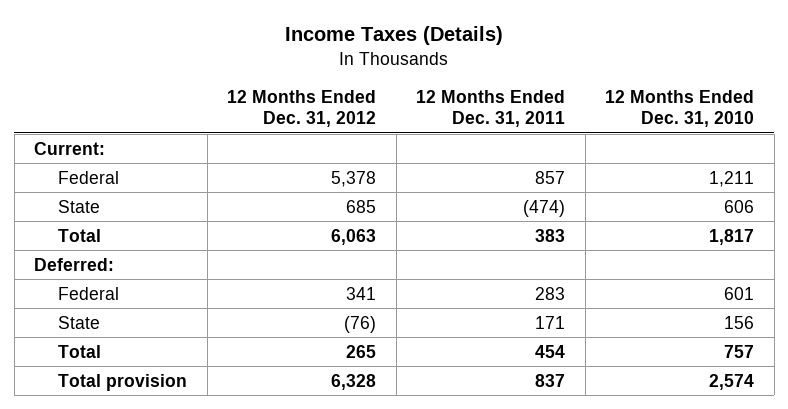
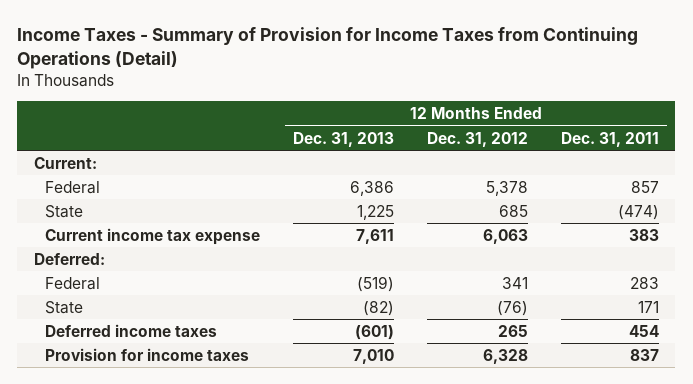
[285,26,504,46] Income Taxes (Details) -> [17,27,639,70] Income Taxes - Summary of Provision for Income Taxes from Continuing Operations (Detail)
[605,89,755,128] 12 Months Ended Dec. 31, 2010 -> none
none -> [292,131,394,147] Dec. 31, 2013
[58,228,102,242] Total -> [44,227,260,245] Current income tax expense
[58,344,102,358] Total -> [44,323,217,337] Deferred income taxes
[58,373,188,391] Total provision -> [44,347,249,361] Provision for income taxes

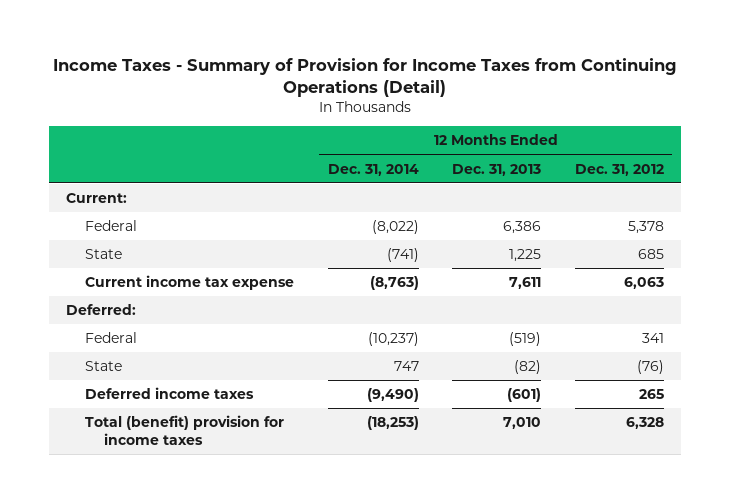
[560,131,659,147] Dec. 31, 2011 -> none
none -> [327,163,419,176] Dec. 31, 2014
[44,347,249,361] Provision for income taxes -> [84,415,284,446] Total (benefit) provision for income taxes

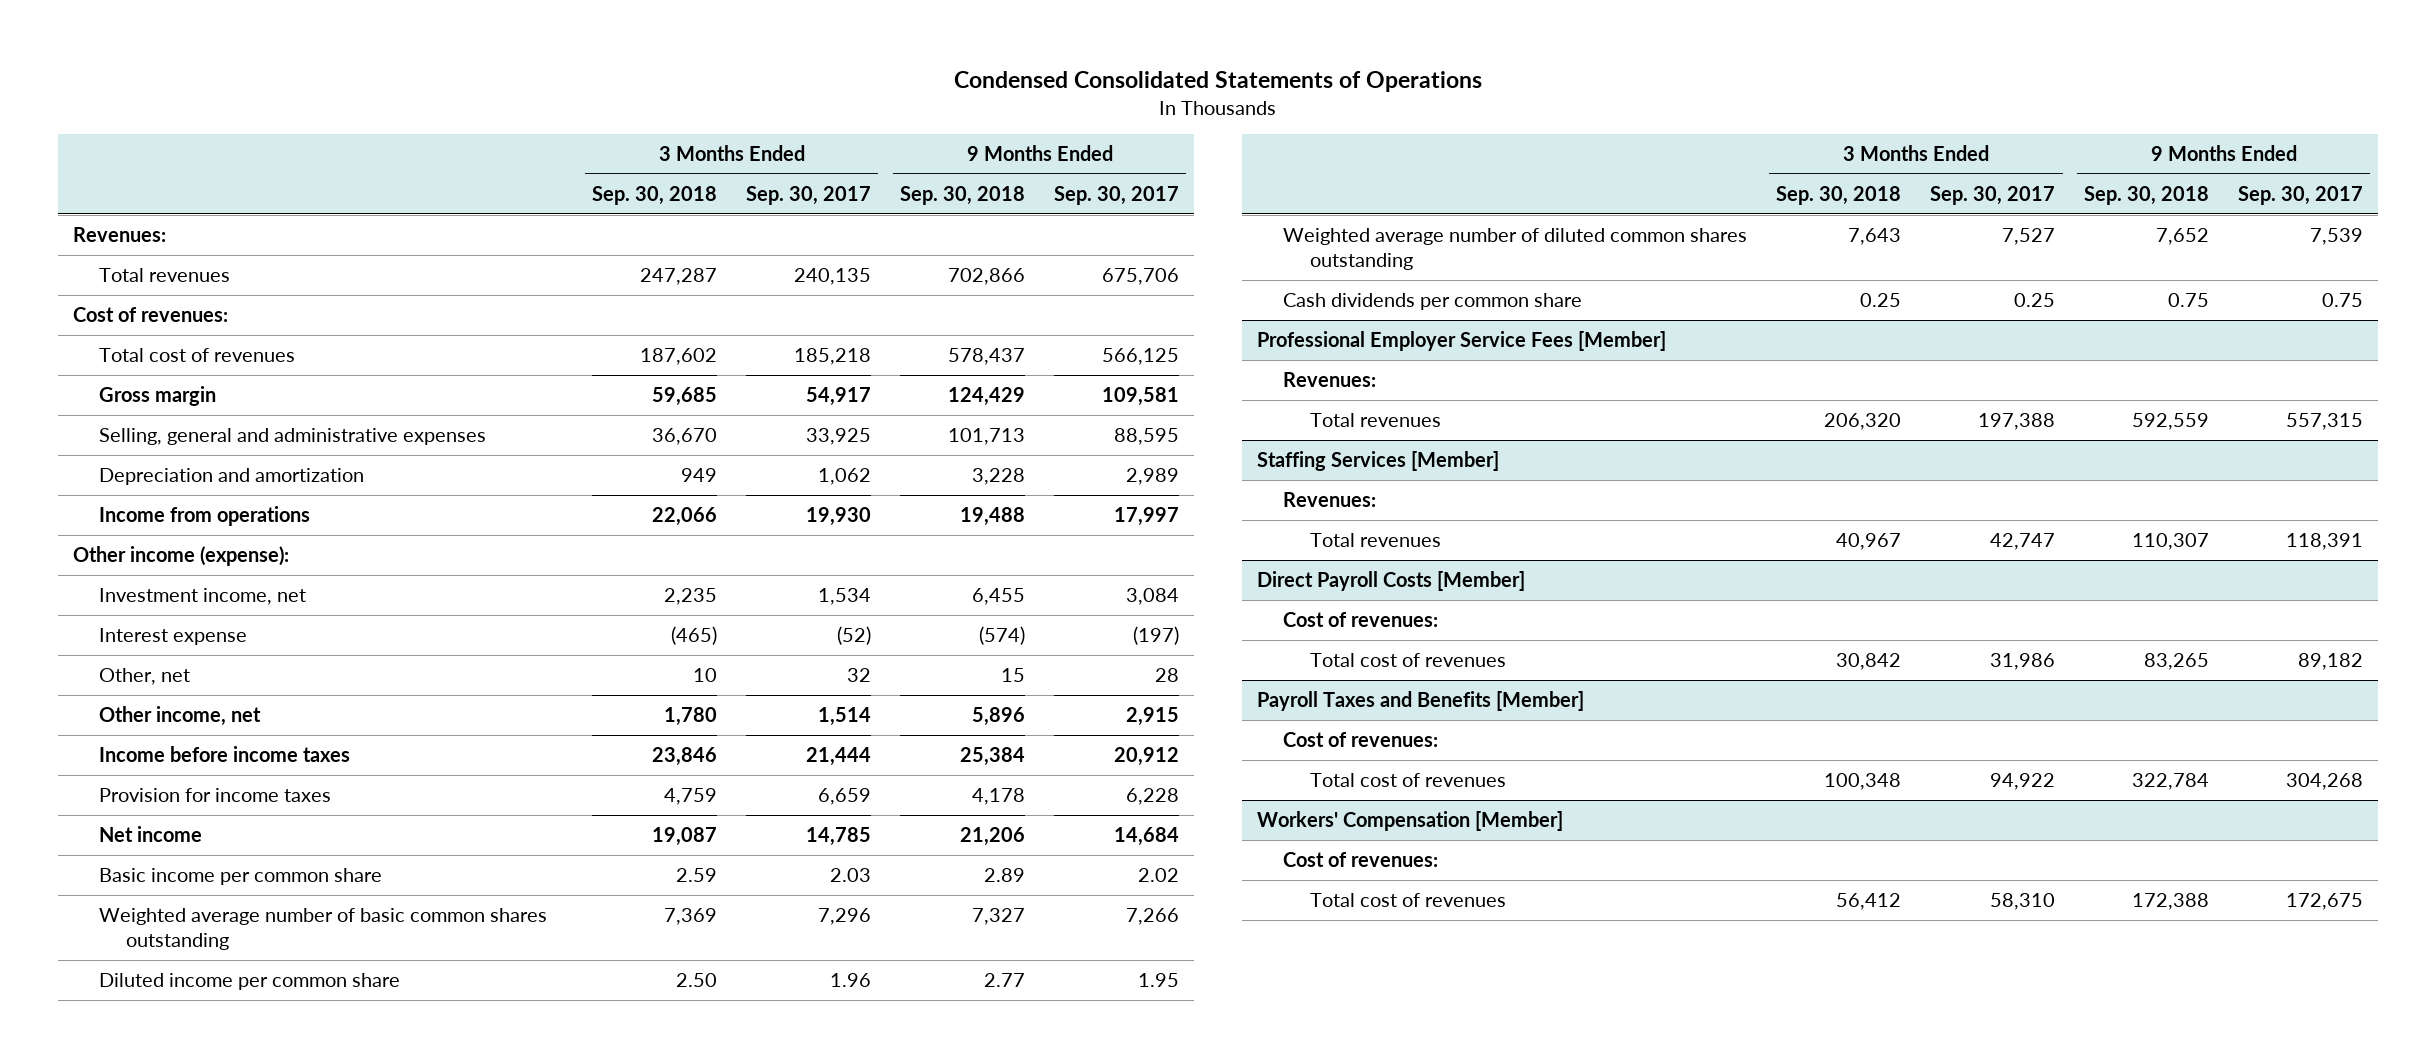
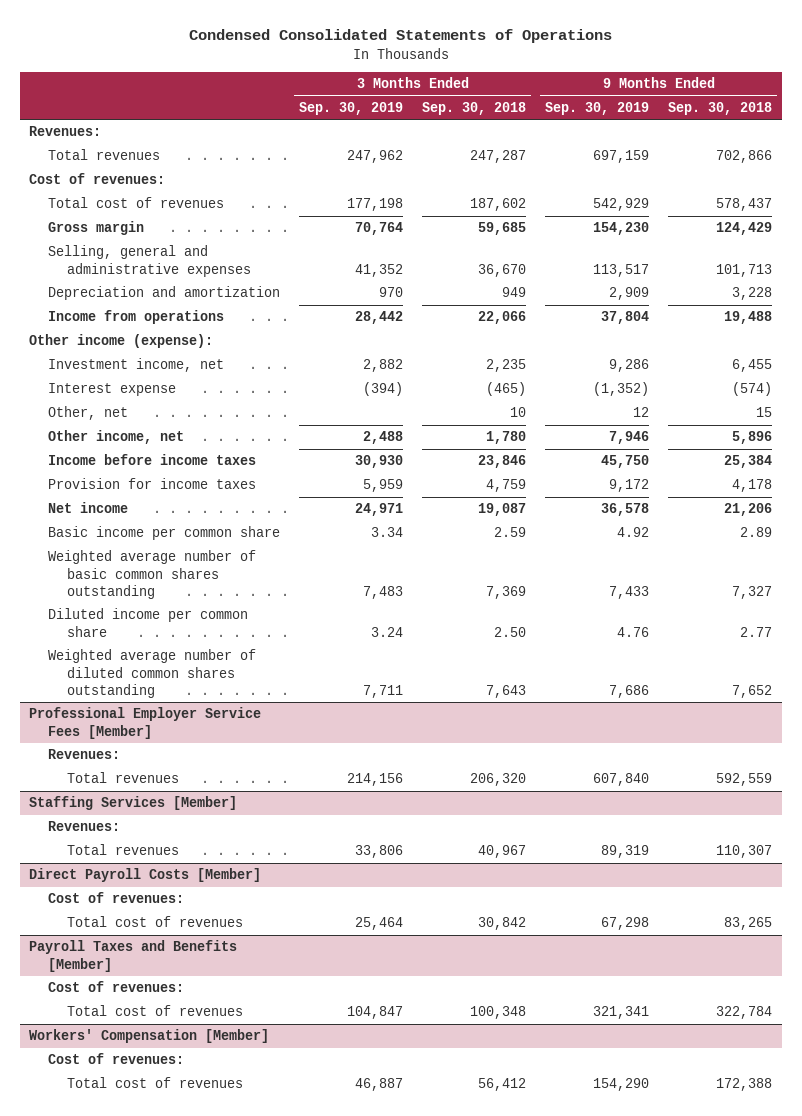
[746,185,872,205] Sep. 30, 2017 -> none
[1054,185,1180,205] Sep. 30, 2017 -> none
none -> [299,101,404,115] Sep. 30, 2019
none -> [545,101,650,115] Sep. 30, 2019
[1283,292,1583,310] Cash dividends per common share -> none

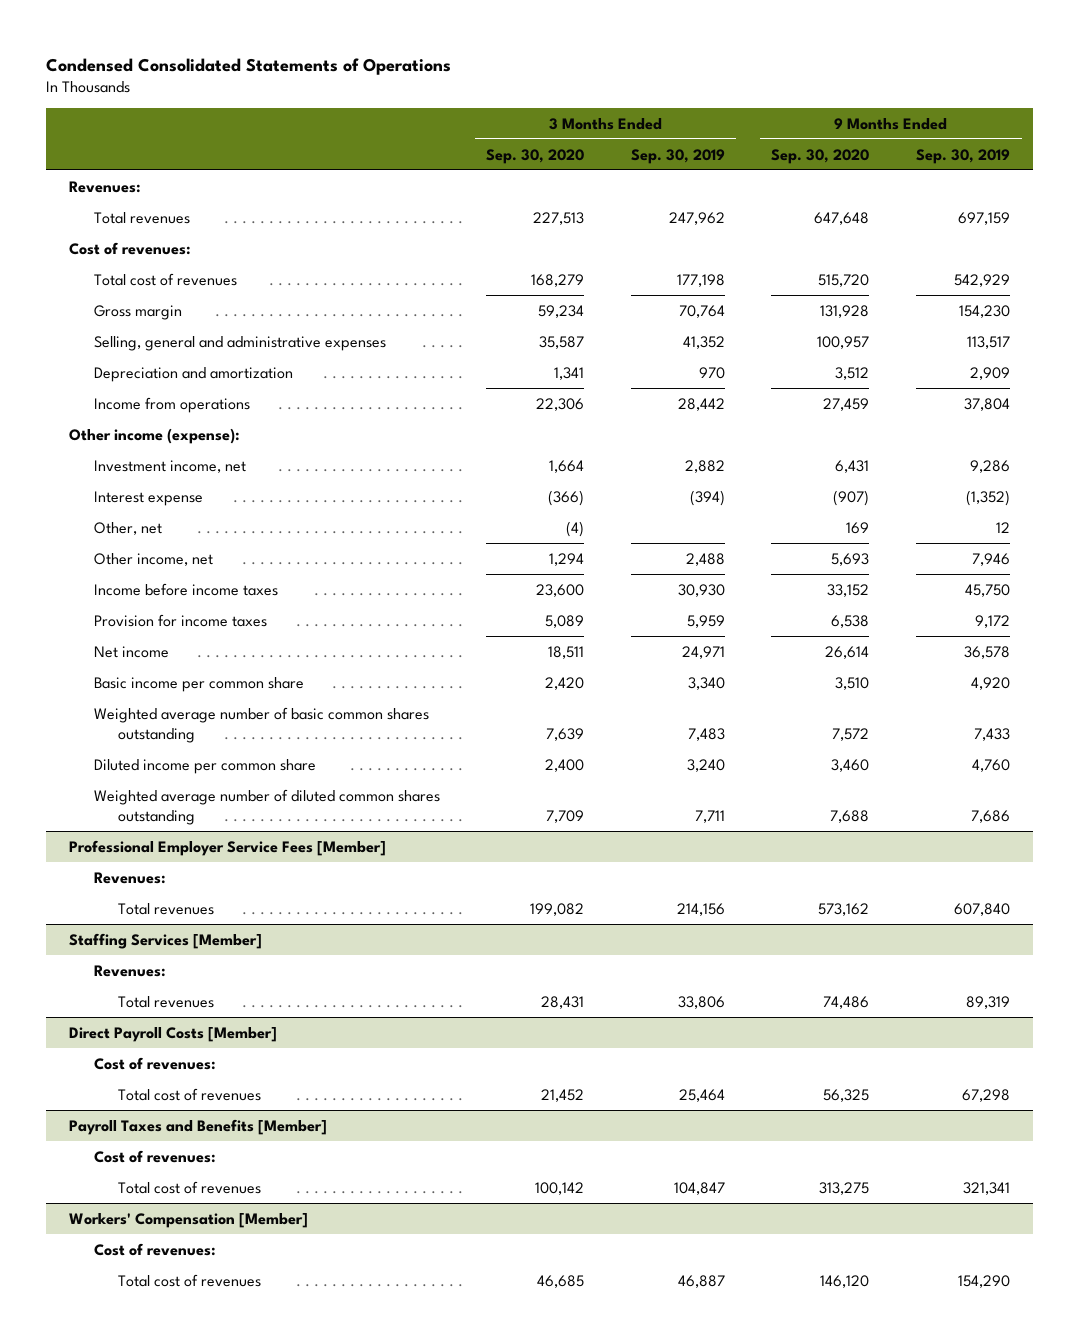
[422,101,527,115] Sep. 30, 2018 -> none
[668,101,773,115] Sep. 30, 2018 -> none
none -> [486,148,585,164] Sep. 30, 2020
none -> [771,148,870,164] Sep. 30, 2020
[371,527,404,538] 3.34 -> [687,676,725,690] 3,340
[617,527,650,538] 4.92 -> [970,676,1010,690] 4,920
[371,626,404,637] 3.24 -> [686,758,725,772] 3,240
[617,626,650,637] 4.76 -> [971,758,1010,772] 4,760

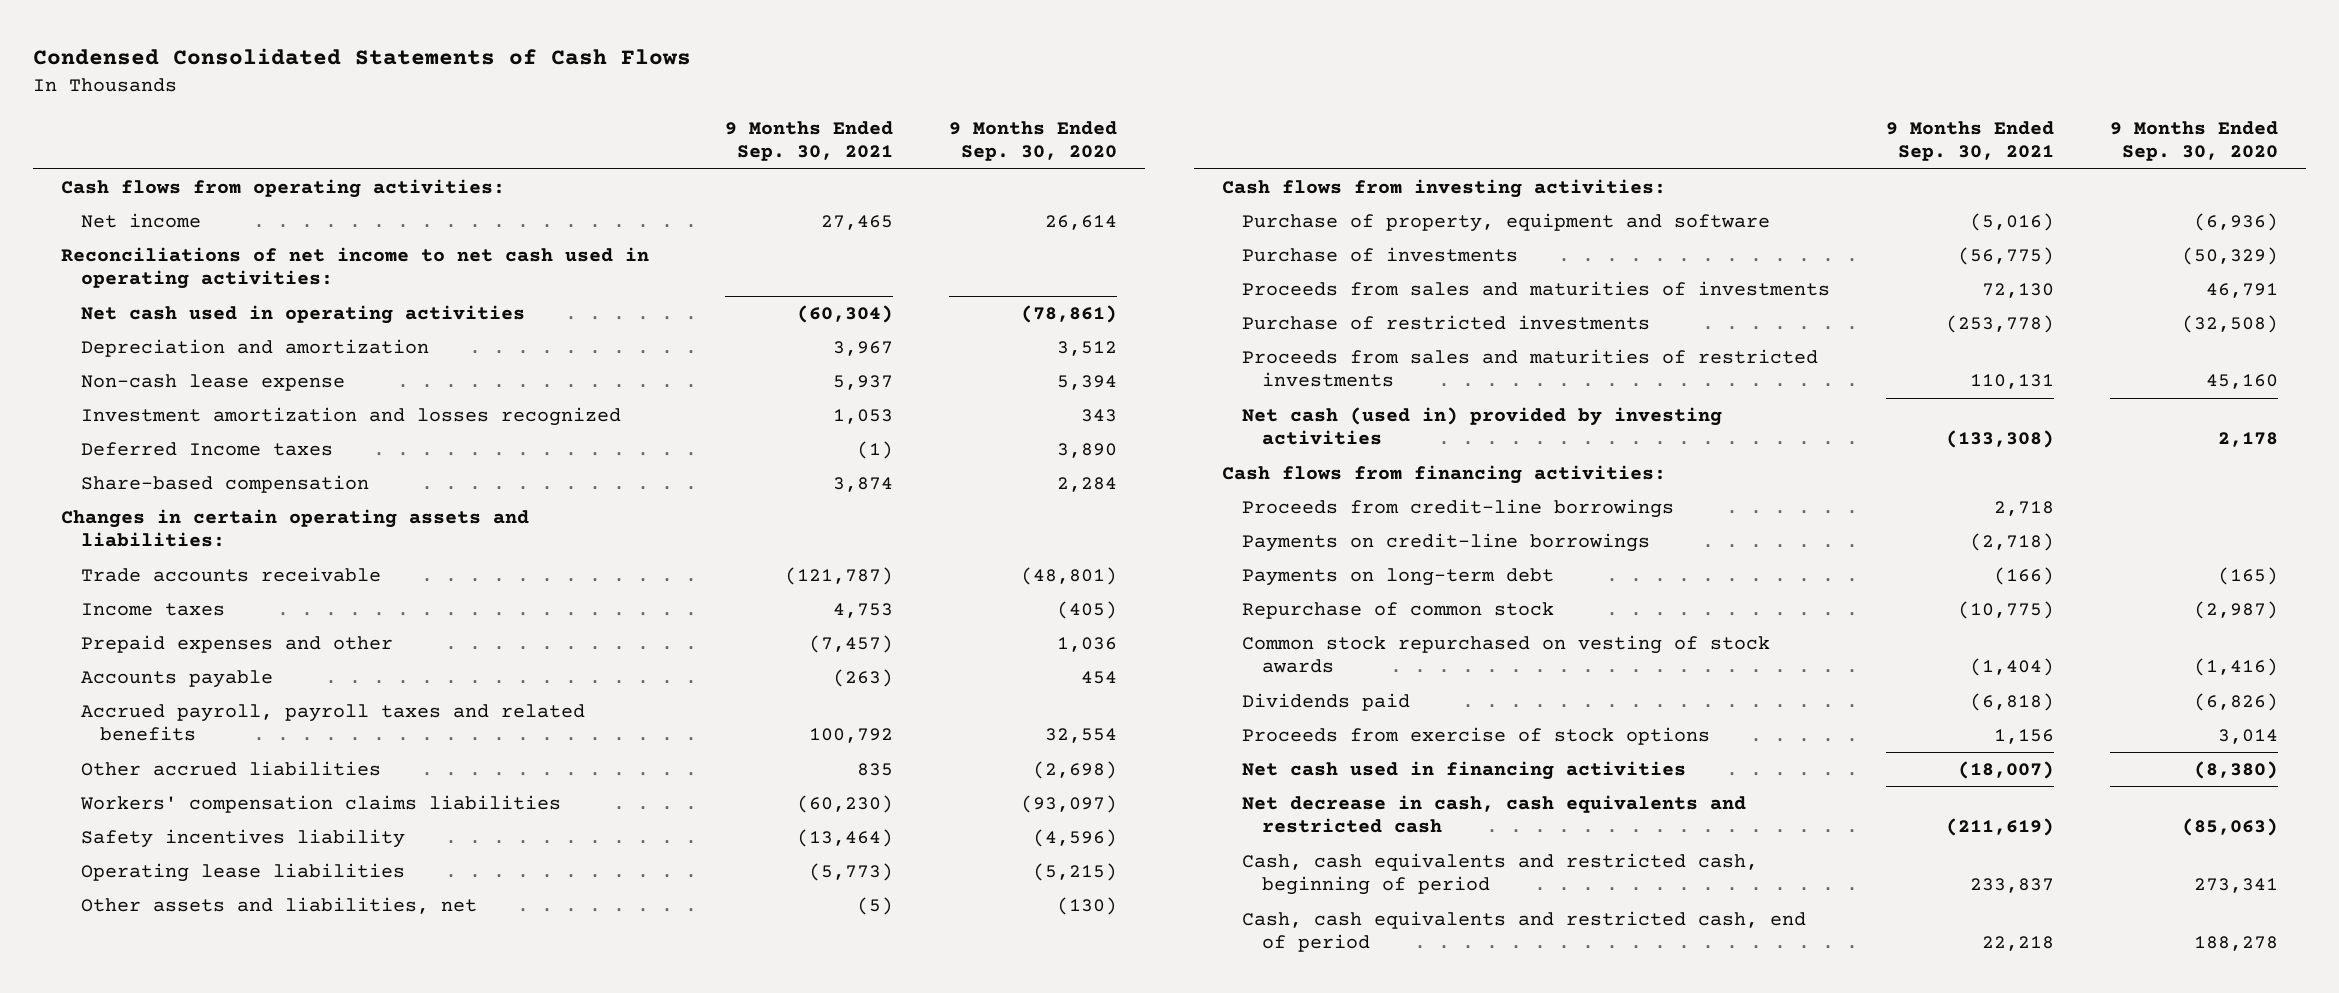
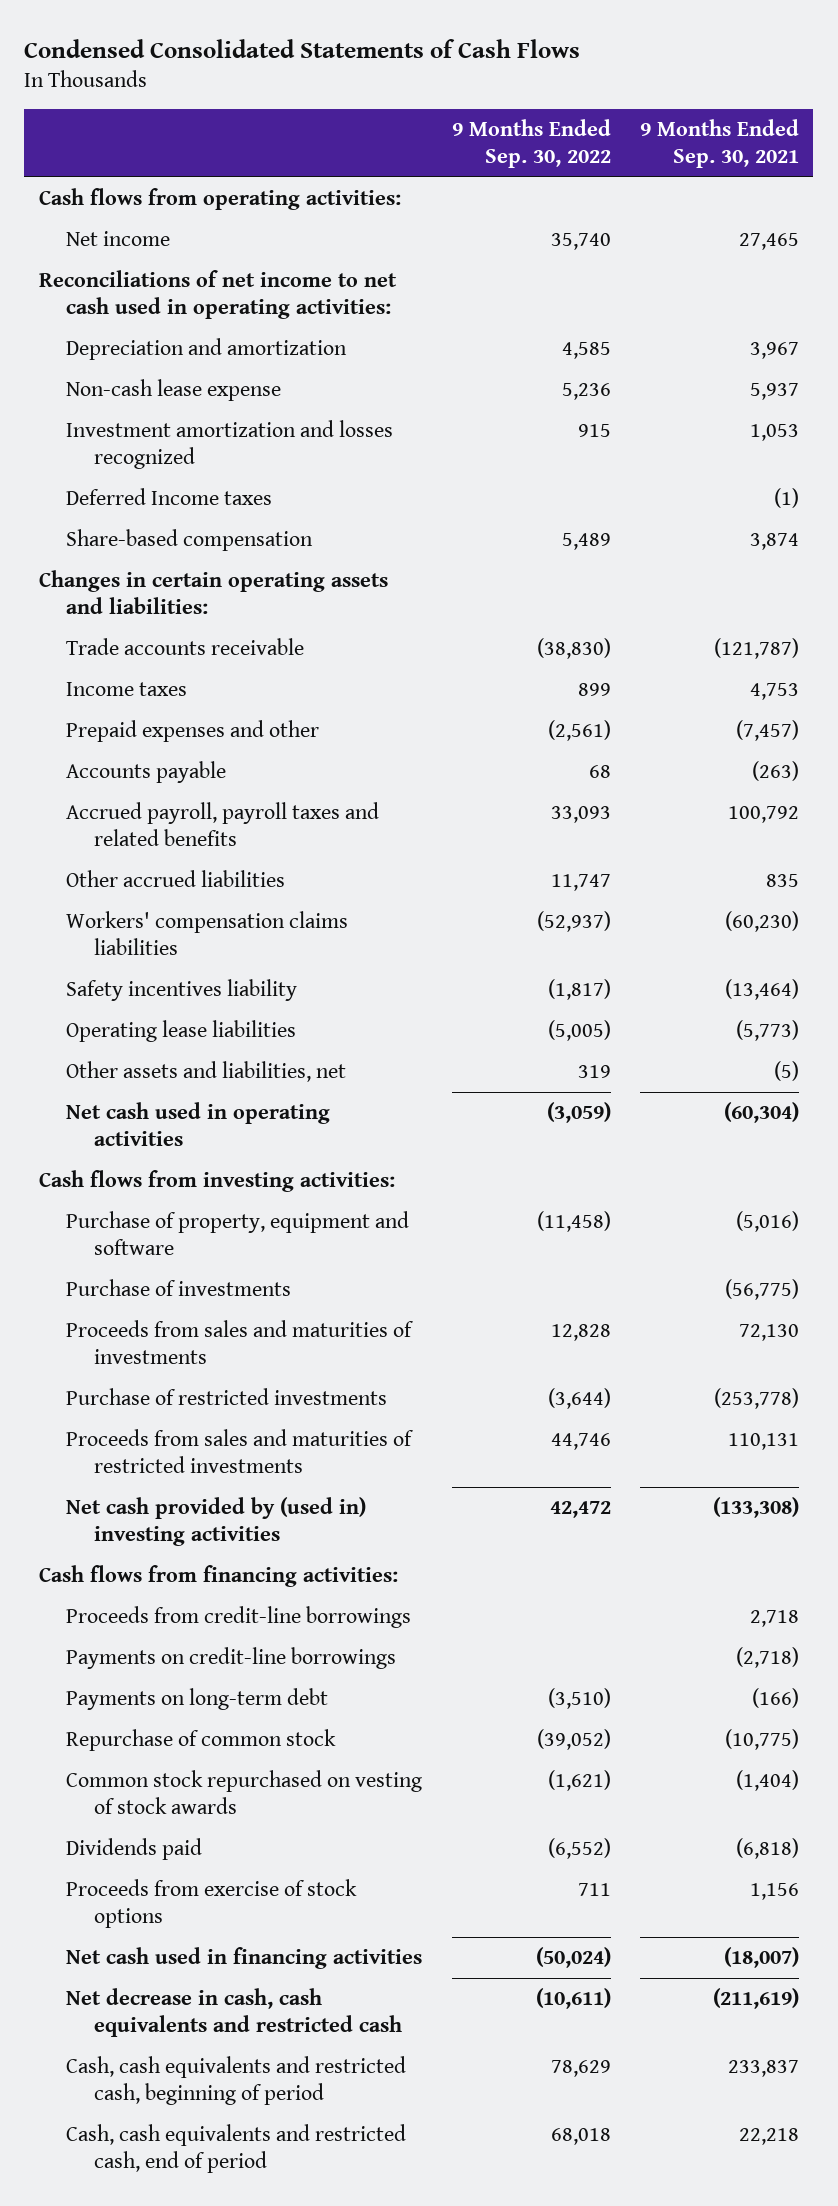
[948,120,1117,162] 9 Months Ended Sep. 30, 2020 -> none
none -> [451,119,611,169] 9 Months Ended Sep. 30, 2022
[80,304,525,324] Net cash used in operating activities -> [66,1102,331,1147] Net cash used in operating activities
[1242,406,1723,446] Net cash (used in) provided by investing activities -> [66,1497,367,1547] Net cash provided by (used in) investing activities

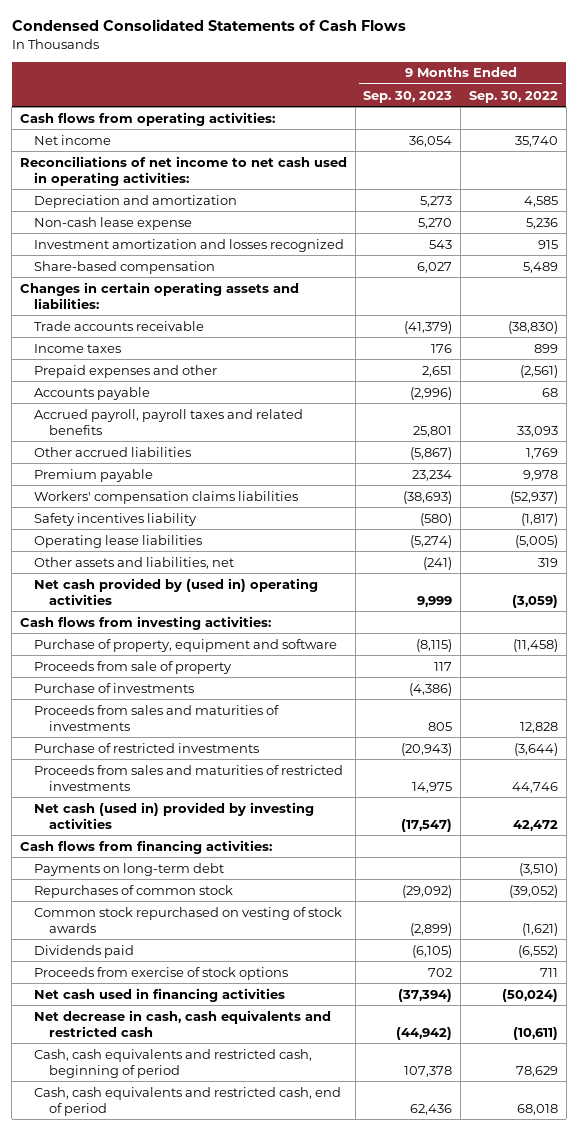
[639,119,799,169] 9 Months Ended Sep. 30, 2021 -> none
none -> [363,90,453,103] Sep. 30, 2023
[66,488,273,506] Deferred Income taxes -> none
[550,874,611,892] 11,747 -> [525,447,558,459] 1,769
none -> [34,468,154,482] Premium payable
[66,1102,331,1147] Net cash used in operating activities -> [34,577,319,605] Net cash provided by (used in) operating activities
none -> [34,660,233,674] Proceeds from sale of property
[66,1497,367,1547] Net cash provided by (used in) investing activities -> [34,801,315,829] Net cash (used in) provided by investing activities
[66,1606,412,1629] Proceeds from credit-line borrowings -> none
[66,1647,397,1670] Payments on credit-line borrowings -> none
[66,1729,337,1752] Repurchase of common stock -> [34,884,234,898] Repurchases of common stock

